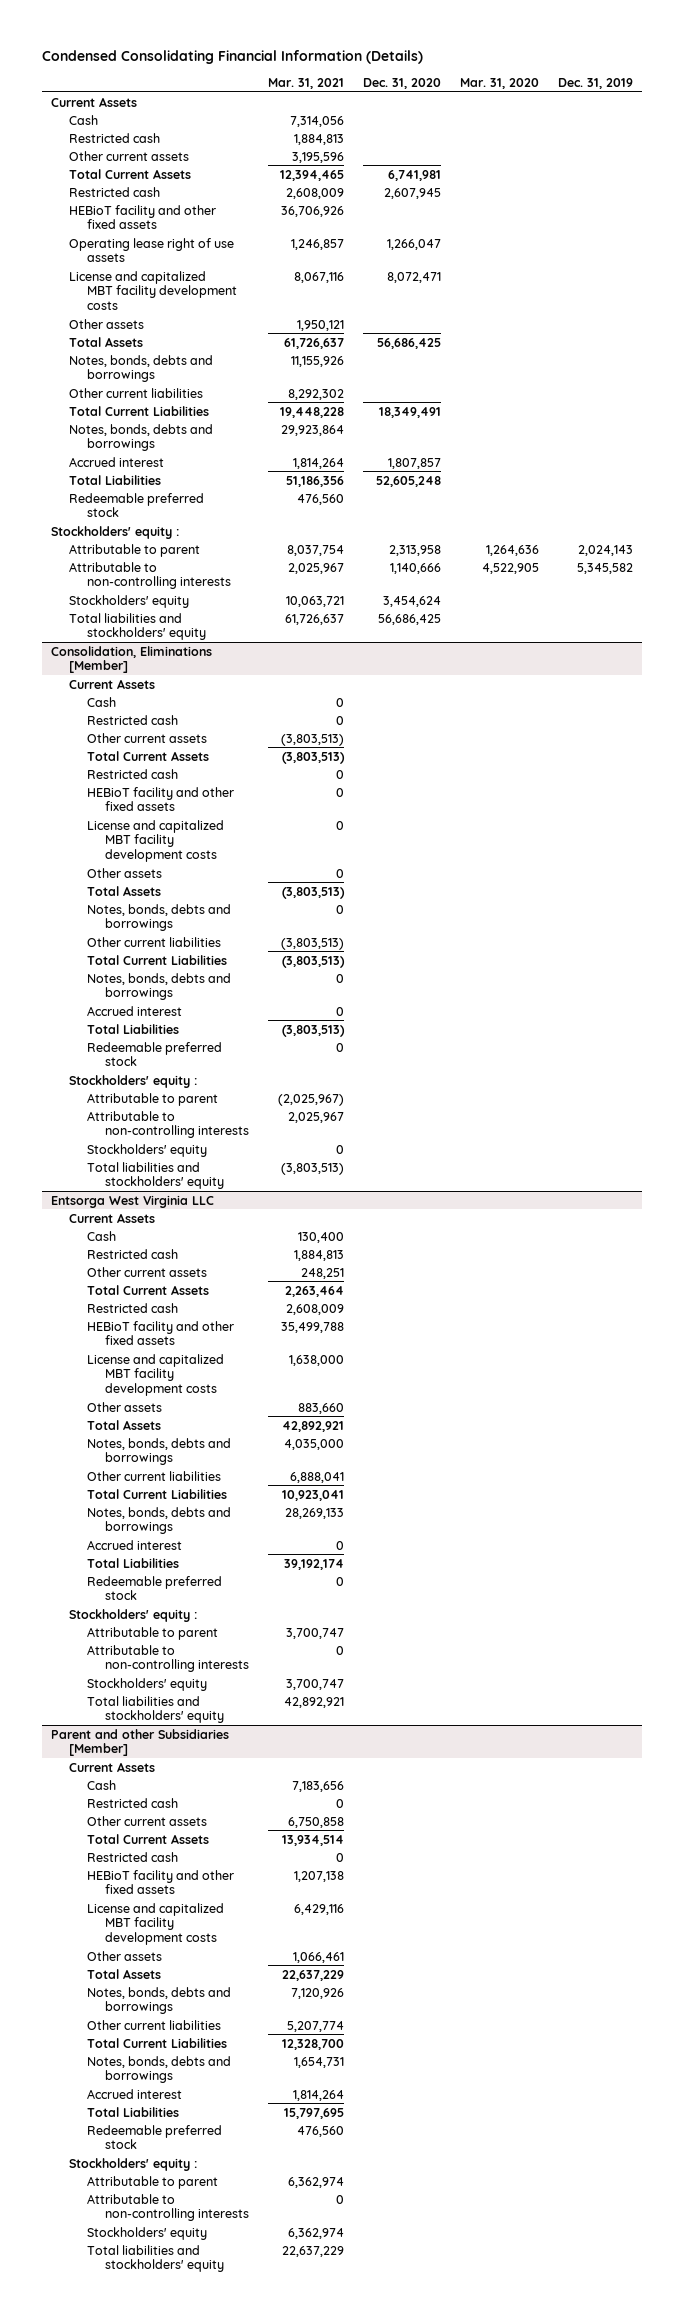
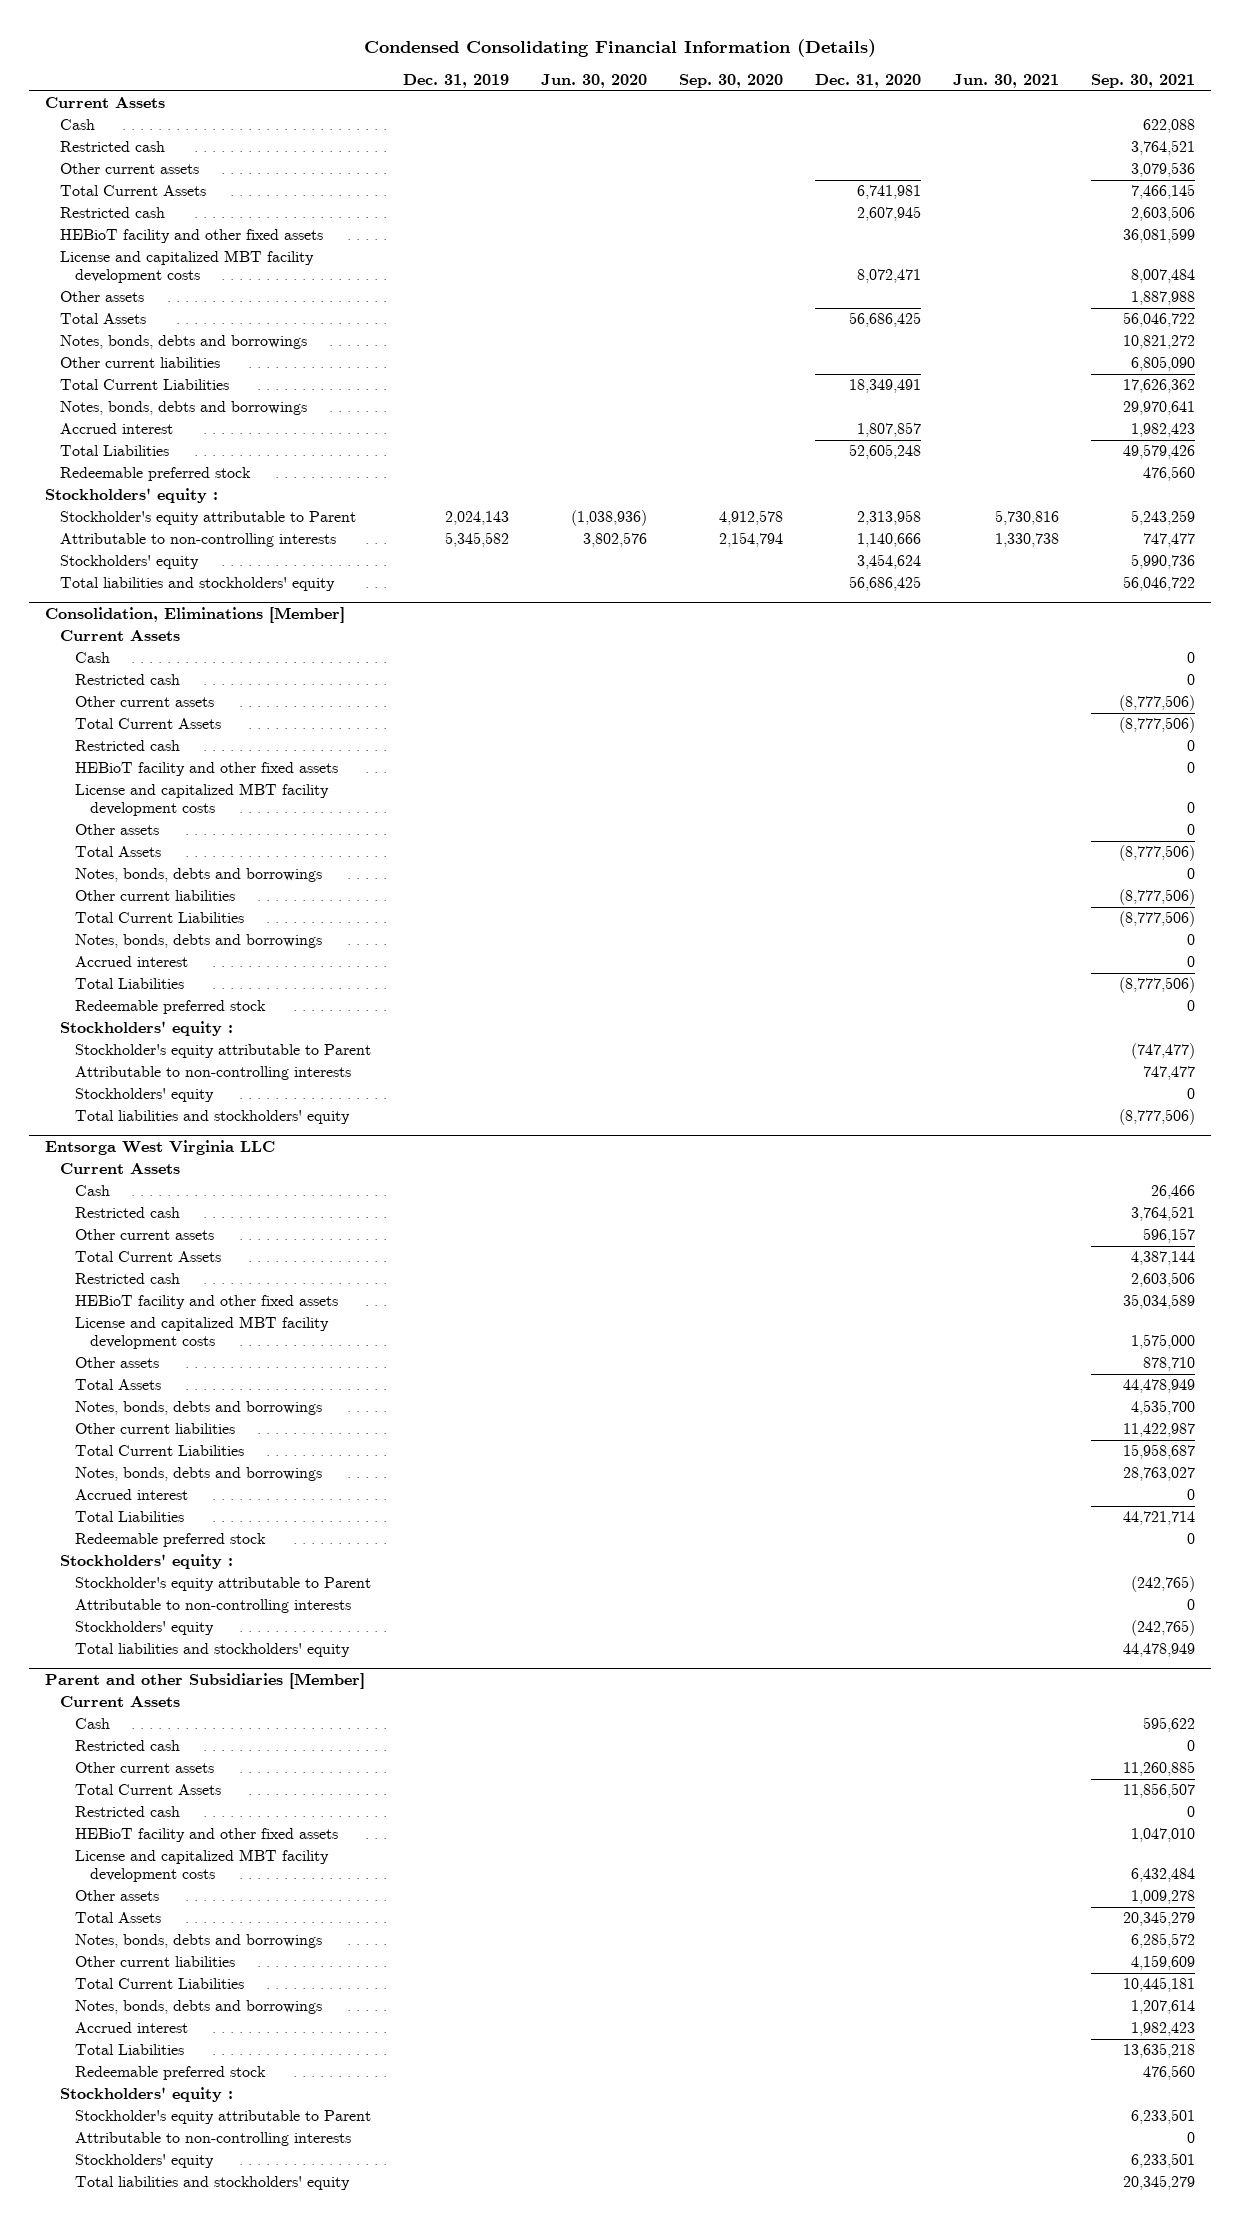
[268,78,345,90] Mar. 31, 2021 -> none
[460,78,540,90] Mar. 31, 2020 -> none
none -> [540,73,647,88] Jun. 30, 2020
none -> [679,73,784,88] Sep. 30, 2020
none -> [953,73,1060,88] Jun. 30, 2021
none -> [1091,73,1196,88] Sep. 30, 2021
[69,237,235,263] Operating lease right of use assets -> none
[69,543,201,557] Attributable to parent -> [59,511,356,526] Stockholder's equity attributable to Parent
[87,1092,219,1106] Attributable to parent -> [74,1044,371,1059] Stockholder's equity attributable to Parent
[87,1626,219,1640] Attributable to parent -> [74,1577,371,1592] Stockholder's equity attributable to Parent
[87,2175,219,2189] Attributable to parent -> [74,2110,371,2125] Stockholder's equity attributable to Parent

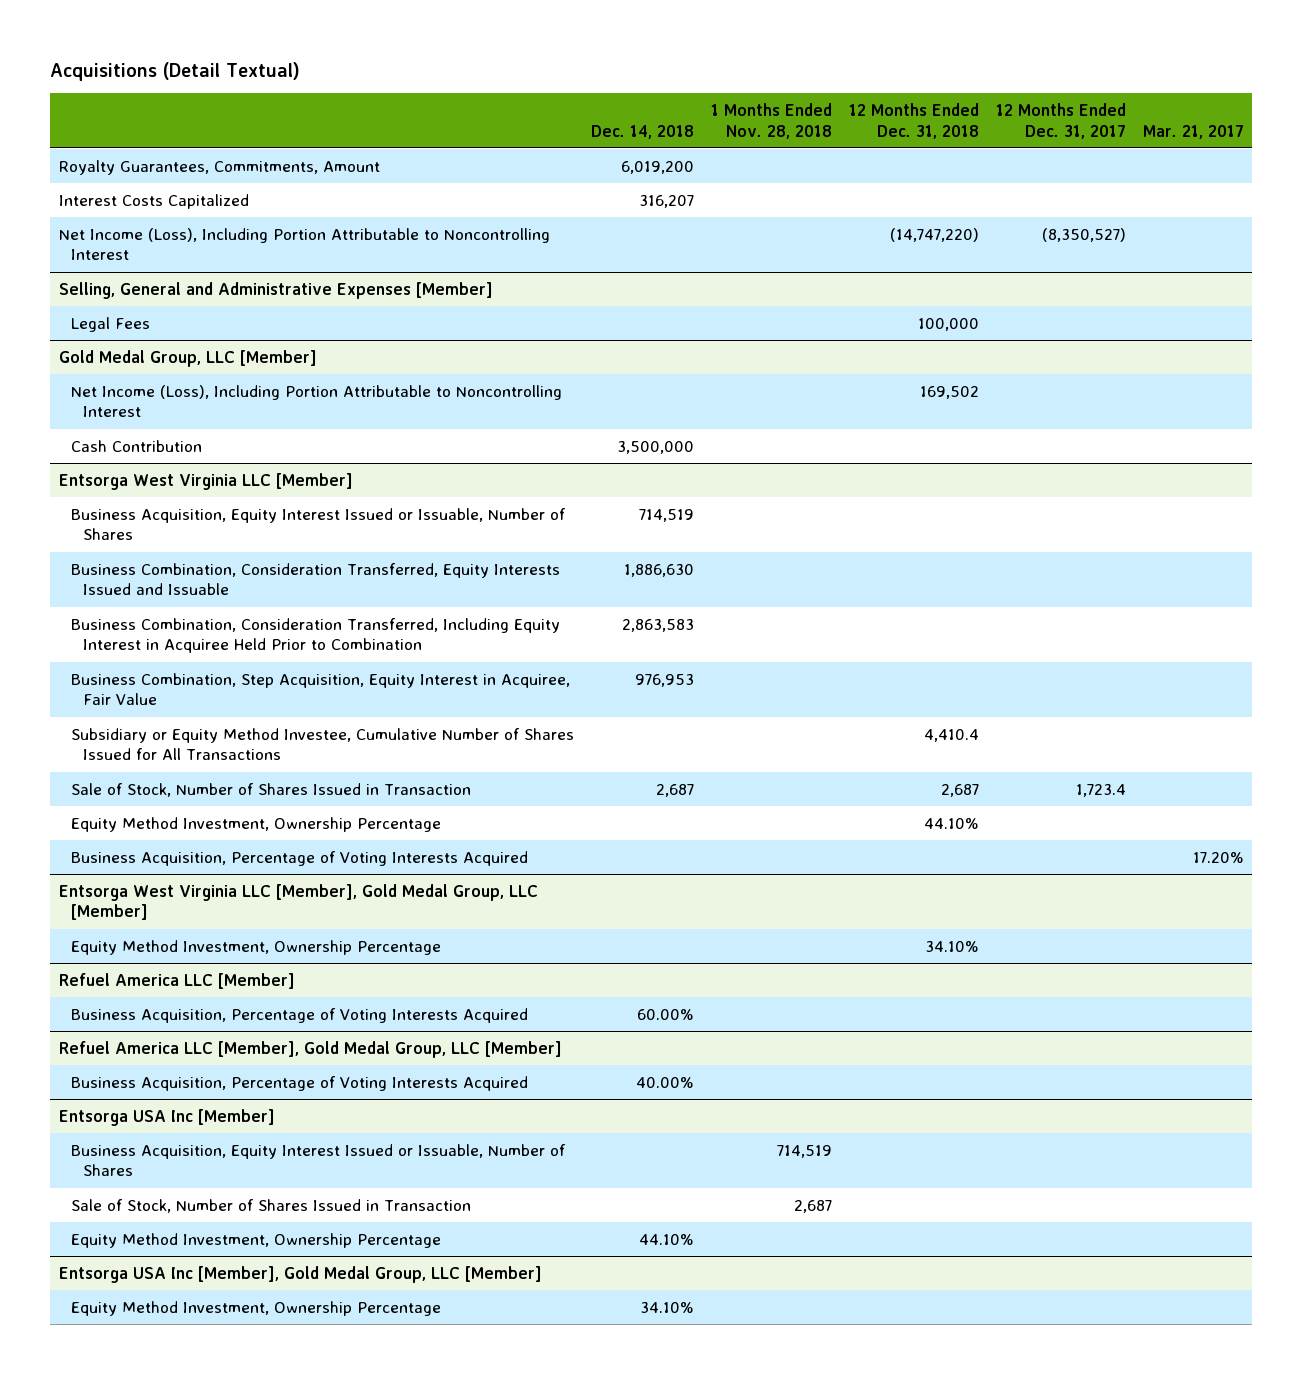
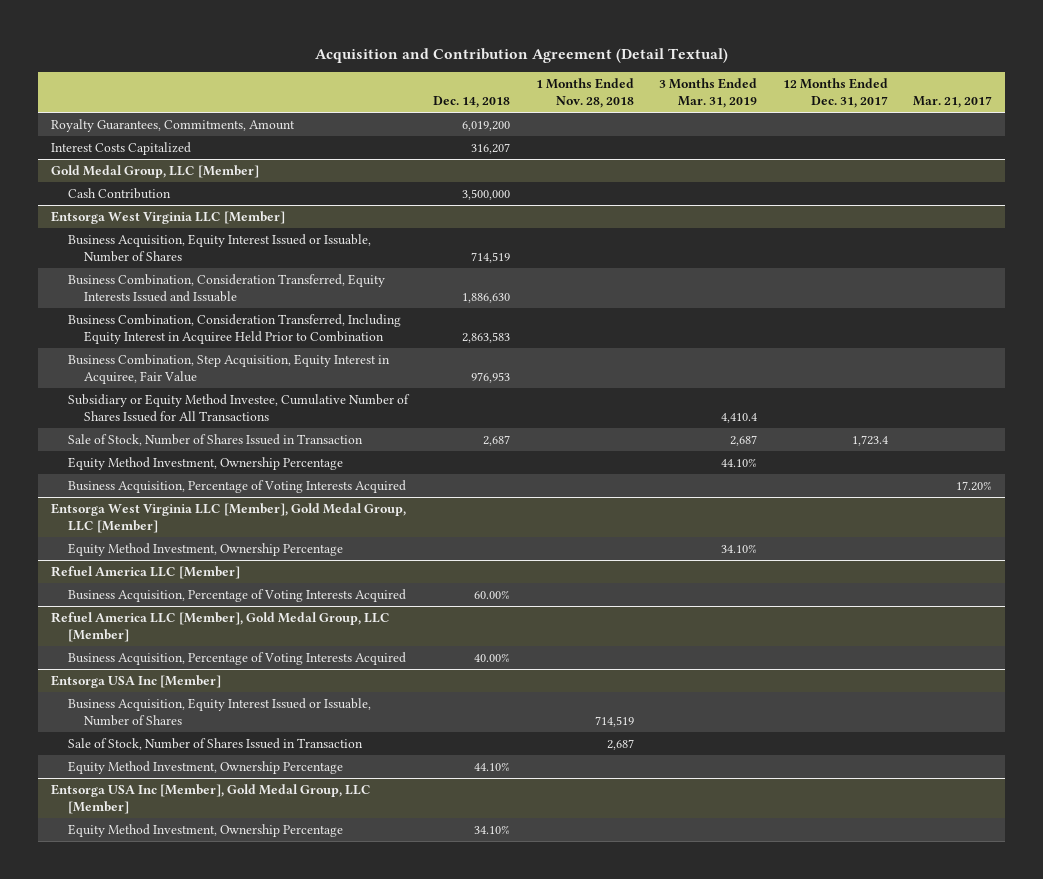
[50,61,301,81] Acquisitions (Detail Textual) -> [314,47,728,63] Acquisition and Contribution Agreement (Detail Textual)
[848,102,979,139] 12 Months Ended Dec. 31, 2018 -> none
none -> [659,78,758,108] 3 Months Ended Mar. 31, 2019
[58,227,550,261] Net Income (Loss), Including Portion Attributable to Noncontrolling Interest -> none
[58,281,493,299] Selling, General and Administrative Expenses [Member] -> none
[71,316,151,332] Legal Fees -> none
[71,384,563,418] Net Income (Loss), Including Portion Attributable to Noncontrolling Interest -> none

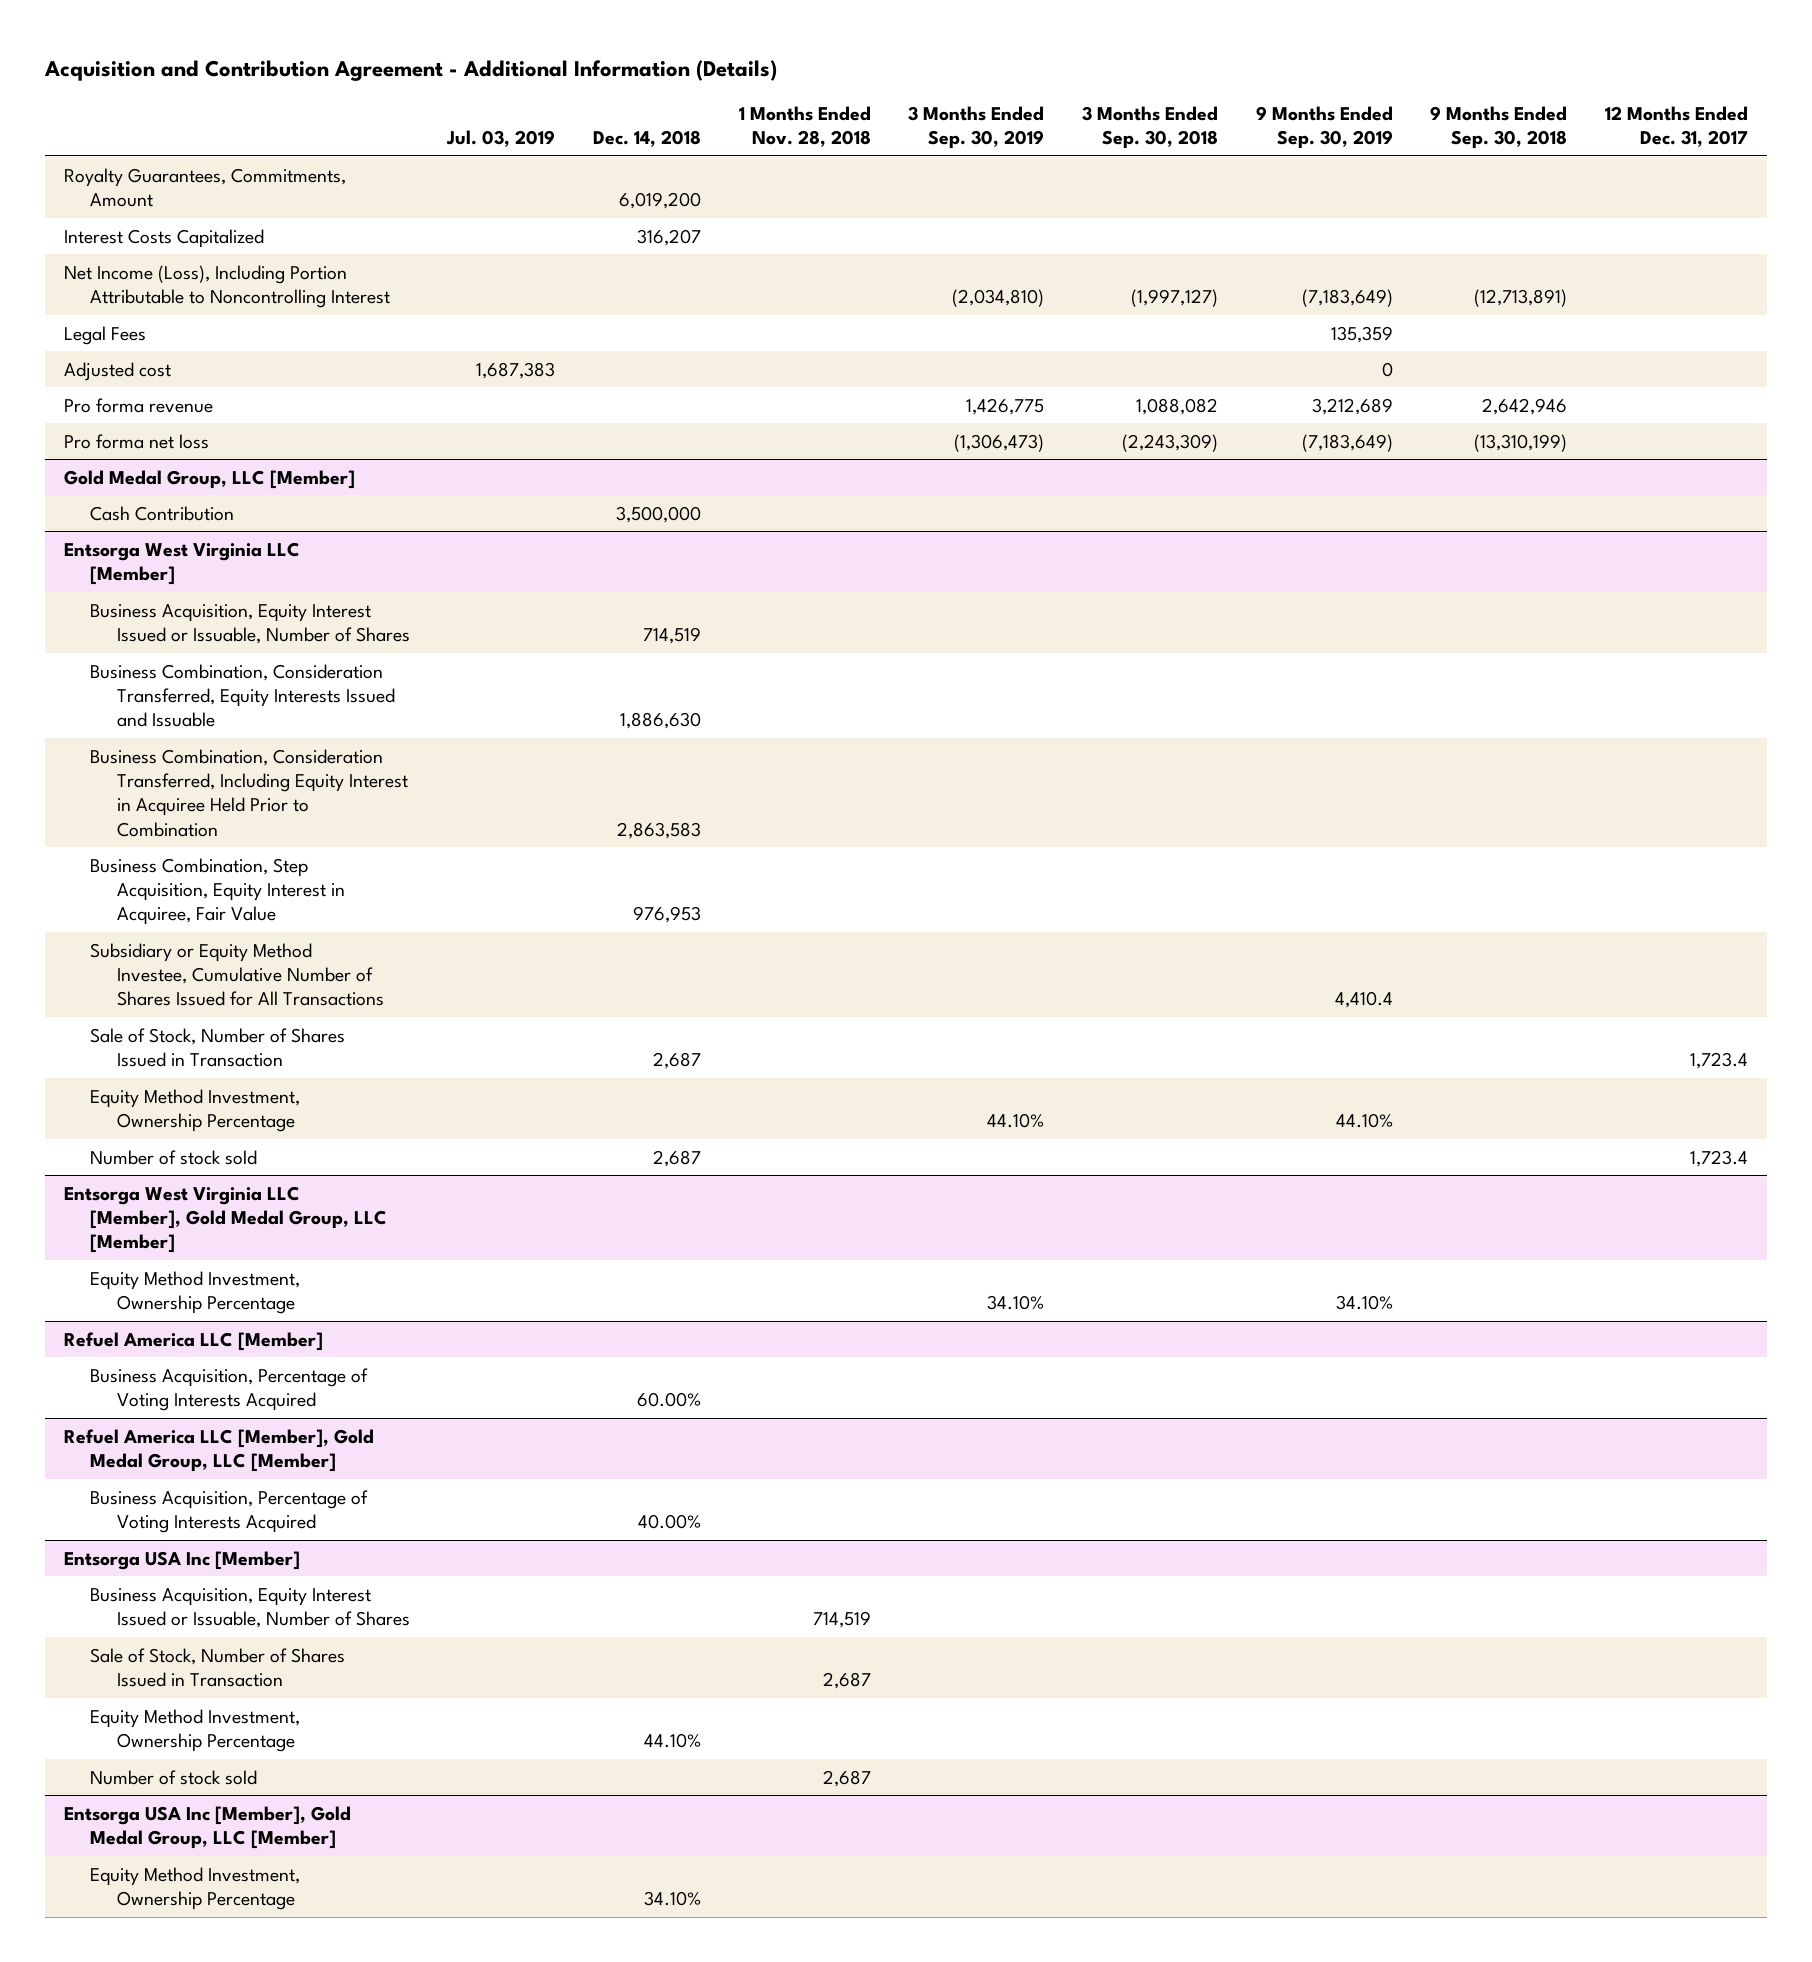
[314,47,728,63] Acquisition and Contribution Agreement (Detail Textual) -> [44,59,778,81] Acquisition and Contribution Agreement - Additional Information (Details)
[659,78,758,108] 3 Months Ended Mar. 31, 2019 -> none
[913,95,993,108] Mar. 21, 2017 -> none
none -> [446,130,556,148] Jul. 03, 2019
none -> [908,106,1045,150] 3 Months Ended Sep. 30, 2019
none -> [1082,106,1219,150] 3 Months Ended Sep. 30, 2018
none -> [1255,106,1393,150] 9 Months Ended Sep. 30, 2019
none -> [1430,106,1568,150] 9 Months Ended Sep. 30, 2018
none -> [64,264,391,308] Net Income (Loss), Including Portion Attributable to Noncontrolling Interest
none -> [64,325,147,345] Legal Fees
none -> [64,361,172,381] Adjusted cost
none -> [64,397,214,413] Pro forma revenue
none -> [64,433,210,449] Pro forma net loss
[67,480,406,494] Business Acquisition, Percentage of Voting Interests Acquired -> none
none -> [90,1149,258,1165] Number of stock sold
none -> [90,1769,258,1785] Number of stock sold

